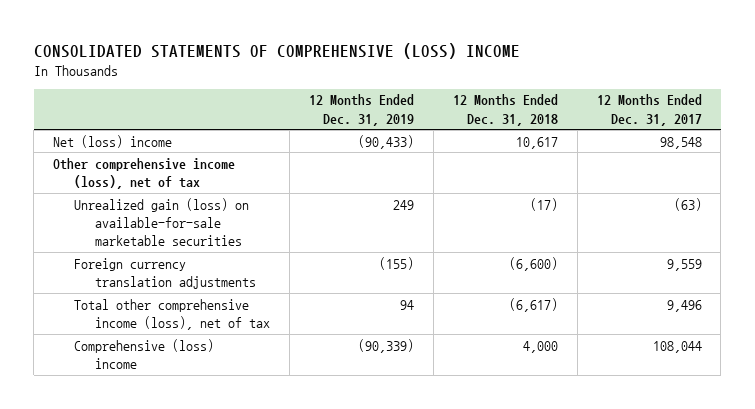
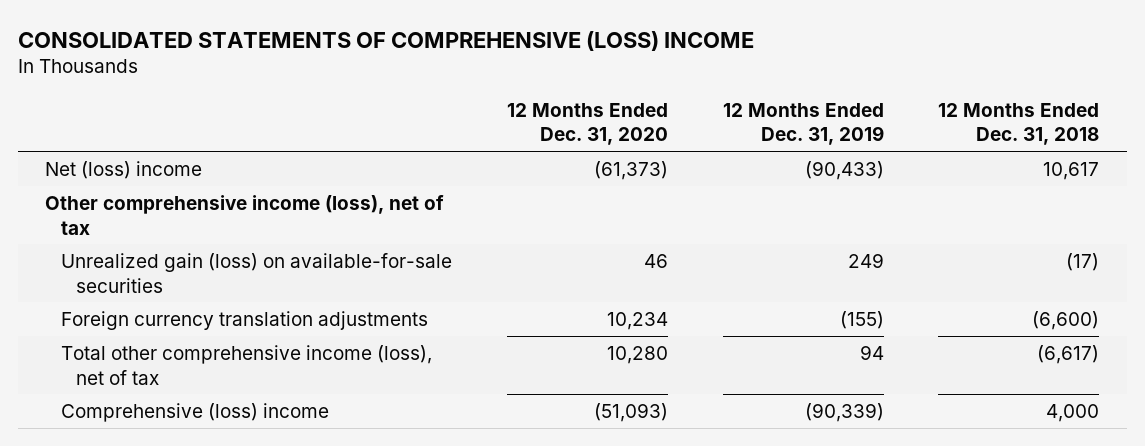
[596,94,702,126] 12 Months Ended Dec. 31, 2017 -> none
none -> [506,102,668,146] 12 Months Ended Dec. 31, 2020
[73,197,249,247] Unrealized gain (loss) on available-for-sale marketable securities -> [60,252,452,293] Unrealized gain (loss) on available-for-sale securities

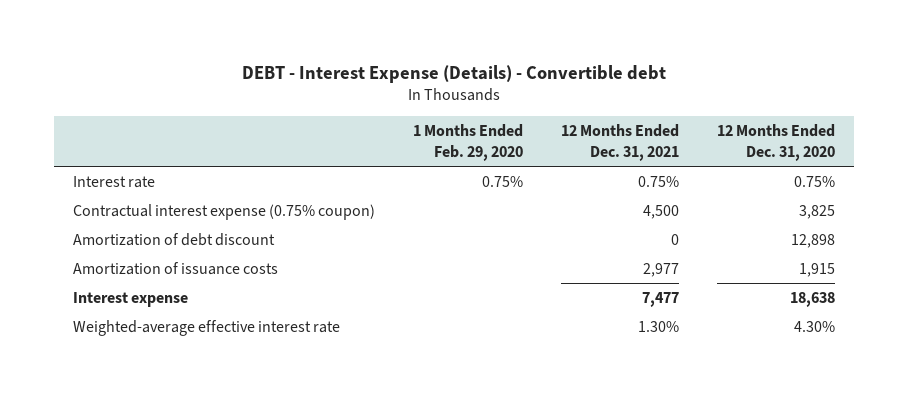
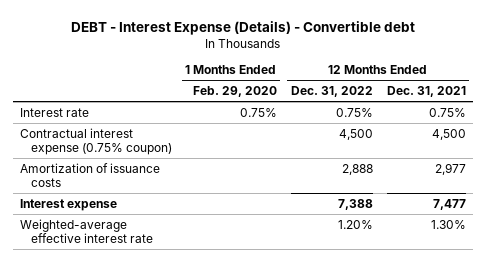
[717,124,836,162] 12 Months Ended Dec. 31, 2020 -> none
none -> [290,86,373,98] Dec. 31, 2022
[72,232,275,246] Amortization of debt discount -> none

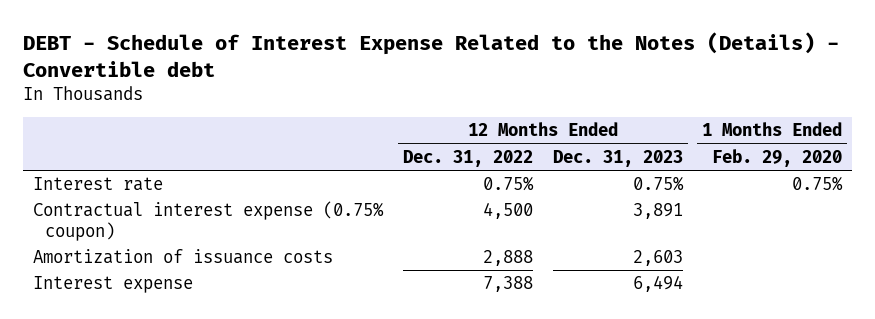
[70,20,415,35] DEBT - Interest Expense (Details) - Convertible debt -> [23,31,840,77] DEBT - Schedule of Interest Expense Related to the Notes (Details) - Convertible debt
[386,86,466,98] Dec. 31, 2021 -> none
none -> [552,149,683,167] Dec. 31, 2023
[20,218,153,244] Weighted-average effective interest rate -> none

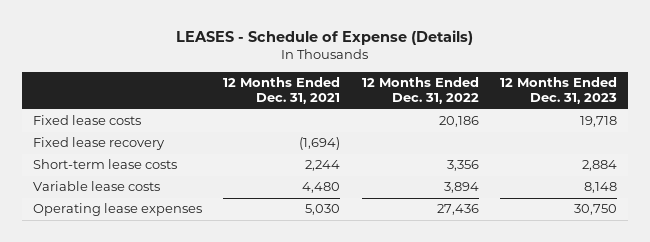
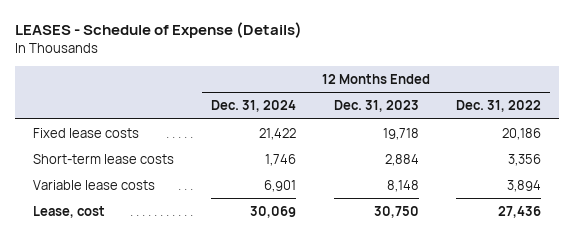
[223,77,341,105] 12 Months Ended Dec. 31, 2021 -> none
none -> [211,100,297,113] Dec. 31, 2024
[32,137,165,151] Fixed lease recovery -> none
[32,203,202,217] Operating lease expenses -> [33,205,106,218] Lease, cost

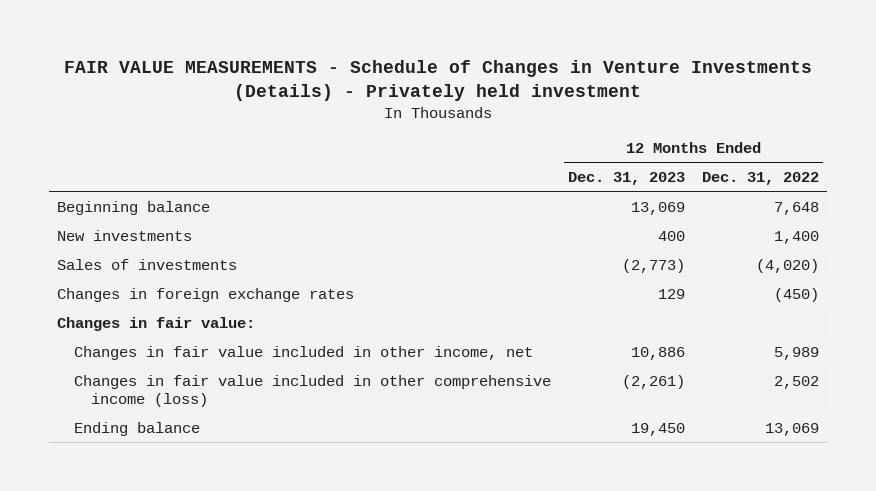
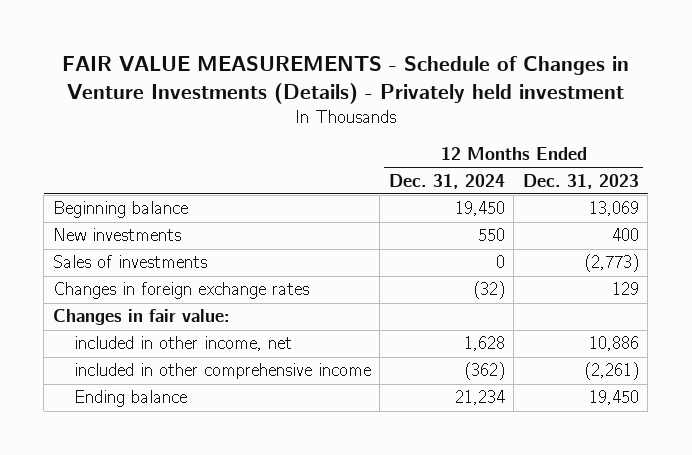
[702,172,820,186] Dec. 31, 2022 -> none
none -> [388,173,505,189] Dec. 31, 2024
[74,345,534,360] Changes in fair value included in other income, net -> [73,336,292,352] included in other income, net
[74,374,552,408] Changes in fair value included in other comprehensive income (loss) -> [73,363,371,380] included in other comprehensive income

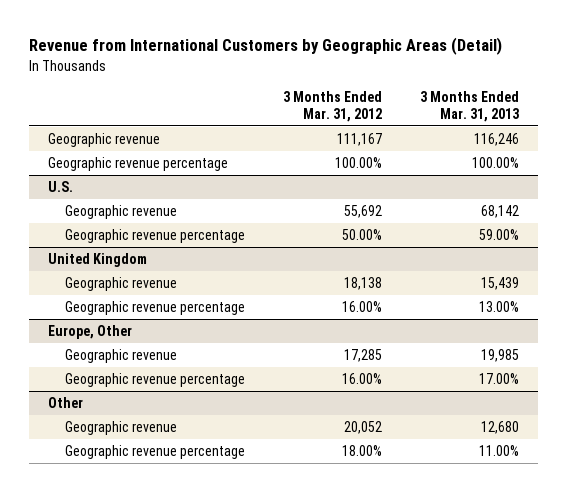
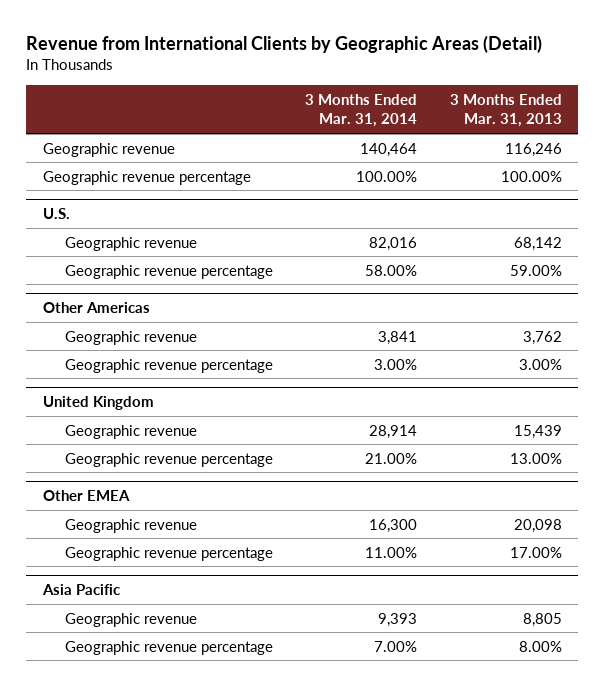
[29,37,503,56] Revenue from International Customers by Geographic Areas (Detail) -> [26,34,543,53] Revenue from International Clients by Geographic Areas (Detail)
[283,90,383,123] 3 Months Ended Mar. 31, 2012 -> none
none -> [305,93,418,128] 3 Months Ended Mar. 31, 2014
none -> [42,302,150,314] Other Americas
none -> [64,330,197,345] Geographic revenue
none -> [64,358,273,373] Geographic revenue percentage
[48,324,133,339] Europe, Other -> none
none -> [42,490,130,502] Other EMEA
[481,348,520,362] 19,985 -> [513,518,562,533] 20,098
[48,396,84,408] Other -> none
none -> [41,584,120,596] Asia Pacific
[481,420,520,434] 12,680 -> [522,612,562,627] 8,805
[479,444,520,456] 11.00% -> [518,640,562,652] 8.00%

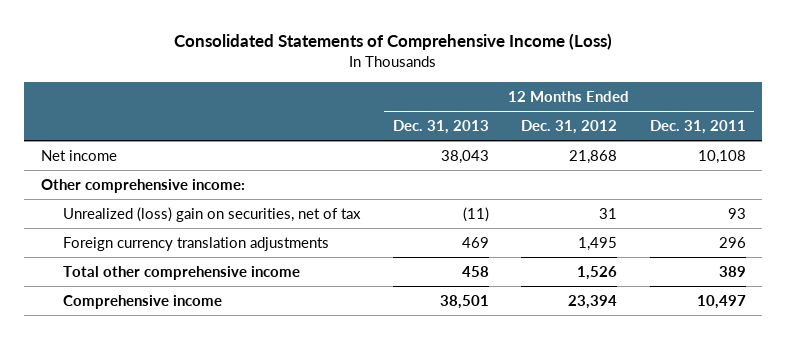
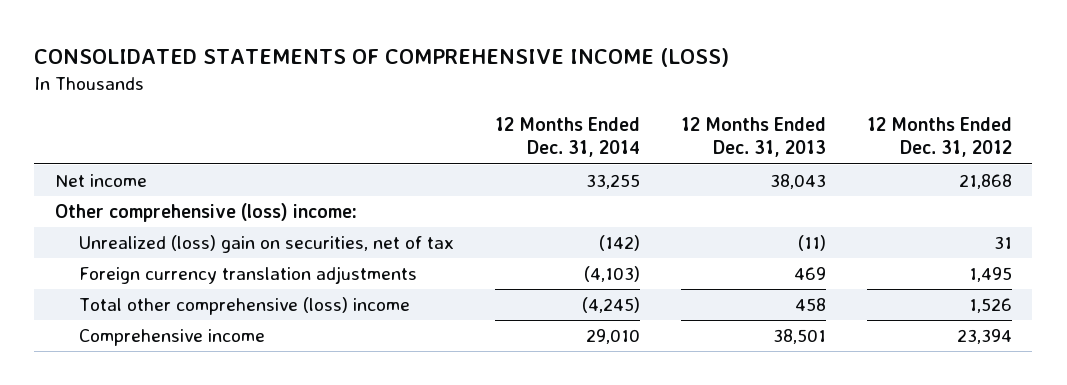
[174,33,613,51] Consolidated Statements of Comprehensive Income (Loss) -> [34,47,730,67] CONSOLIDATED STATEMENTS OF COMPREHENSIVE INCOME (LOSS)
[649,120,746,135] Dec. 31, 2011 -> none
none -> [495,116,641,158] 12 Months Ended Dec. 31, 2014
[40,178,245,193] Other comprehensive income: -> [54,203,357,223] Other comprehensive (loss) income:
[62,265,300,280] Total other comprehensive income -> [79,297,411,316] Total other comprehensive (loss) income

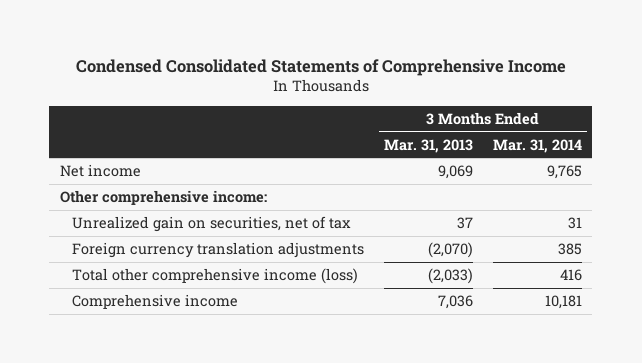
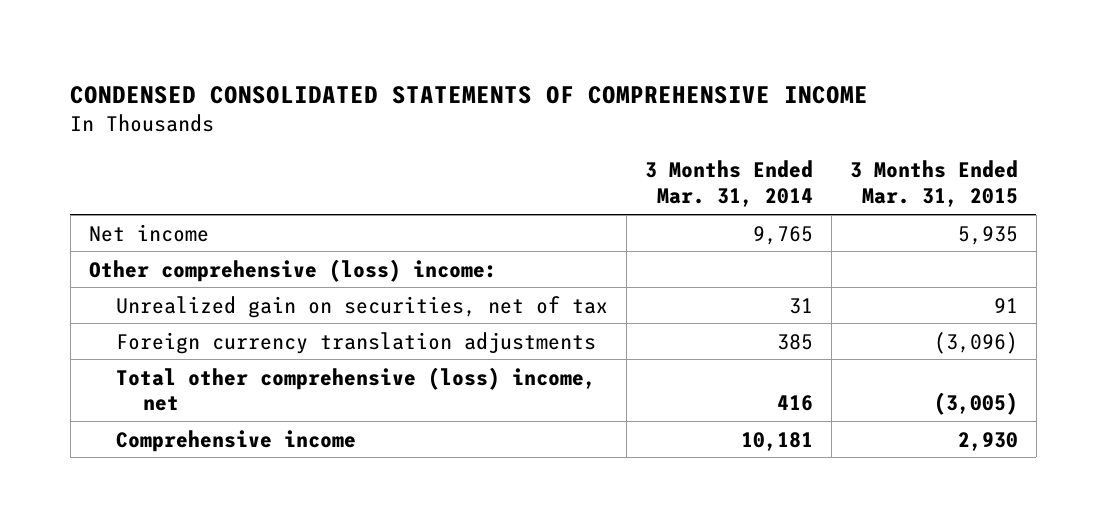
[75,58,566,76] Condensed Consolidated Statements of Comprehensive Income -> [70,85,869,104] CONDENSED CONSOLIDATED STATEMENTS OF COMPREHENSIVE INCOME
[383,138,473,153] Mar. 31, 2013 -> none
none -> [849,160,1018,208] 3 Months Ended Mar. 31, 2015
[59,190,267,206] Other comprehensive income: -> [88,258,497,282] Other comprehensive (loss) income:
[71,268,358,285] Total other comprehensive income (loss) -> [115,366,596,412] Total other comprehensive (loss) income, net

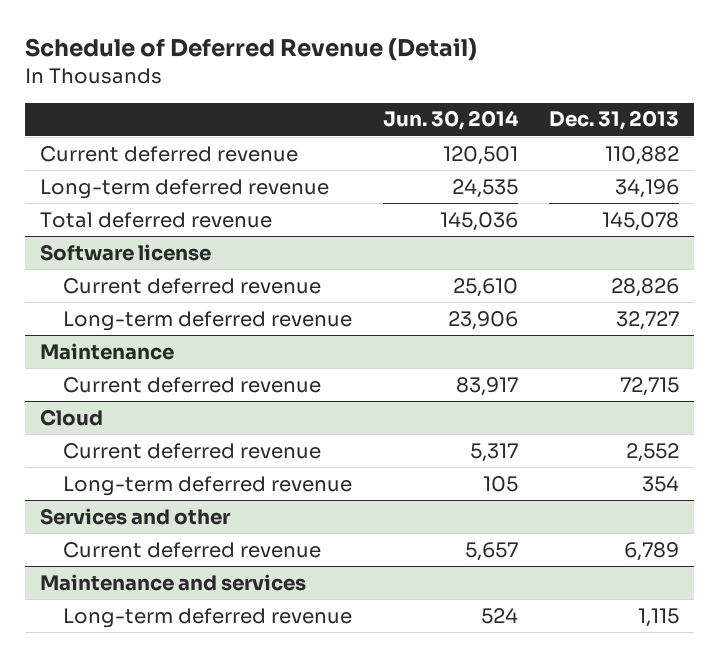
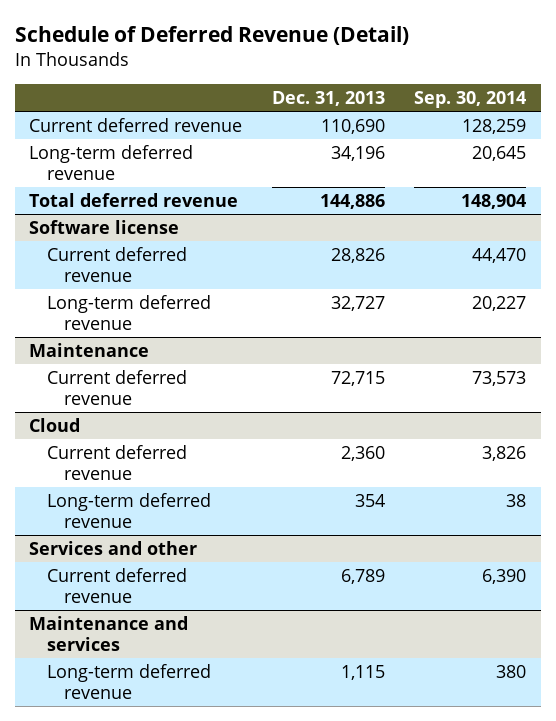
[382,110,519,131] Jun. 30, 2014 -> none
none -> [414,90,527,108] Sep. 30, 2014
[604,145,679,165] 110,882 -> [320,118,385,134] 110,690
[601,211,679,231] 145,078 -> [319,193,385,209] 144,886
[625,442,679,462] 2,552 -> [340,445,385,461] 2,360

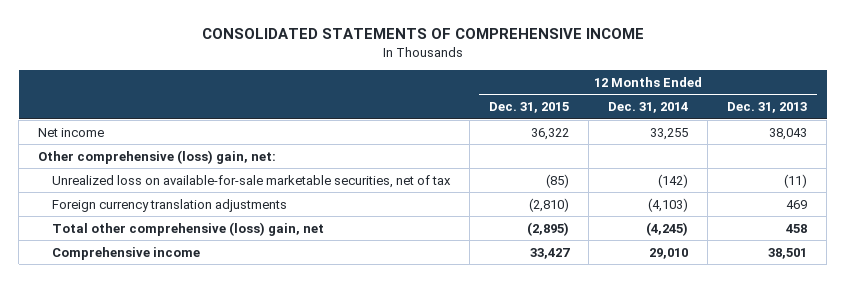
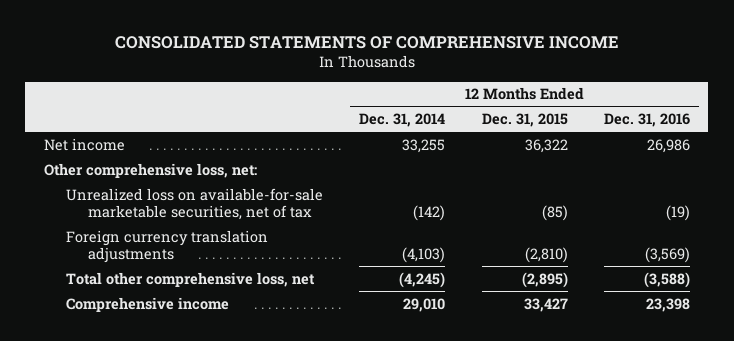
[727,102,808,114] Dec. 31, 2013 -> none
none -> [604,113,691,128] Dec. 31, 2016
[38,149,277,164] Other comprehensive (loss) gain, net: -> [43,162,257,178] Other comprehensive loss, net:
[51,221,324,236] Total other comprehensive (loss) gain, net -> [65,271,315,287] Total other comprehensive loss, net

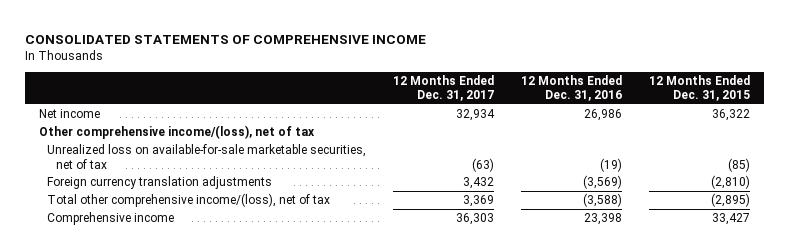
[359,113,446,128] Dec. 31, 2014 -> none
none -> [393,74,495,102] 12 Months Ended Dec. 31, 2017
[43,162,257,178] Other comprehensive loss, net: -> [38,125,315,140] Other comprehensive income/(loss), net of tax
[65,271,315,287] Total other comprehensive loss, net -> [47,193,331,208] Total other comprehensive income/(loss), net of tax

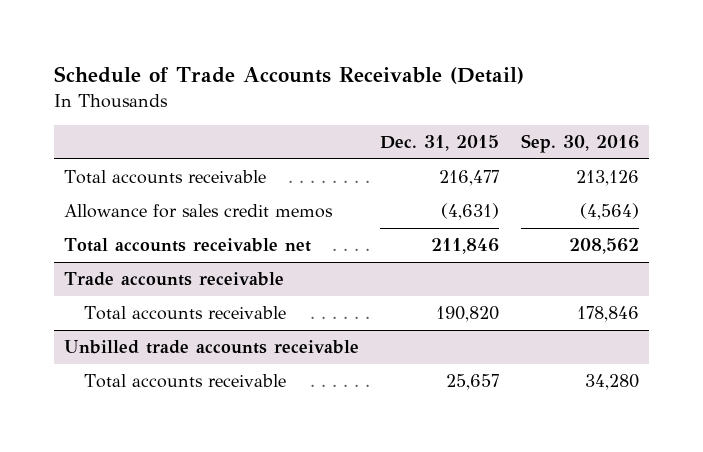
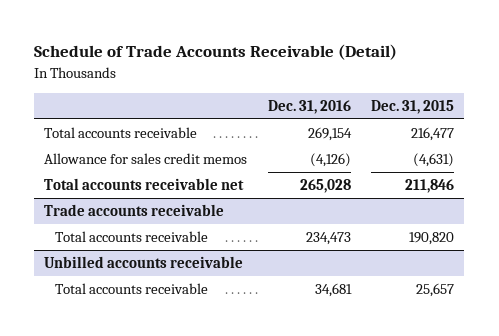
[520,134,639,154] Sep. 30, 2016 -> none
none -> [267,99,351,114] Dec. 31, 2016
[64,340,360,355] Unbilled trade accounts receivable -> [44,255,244,268] Unbilled accounts receivable

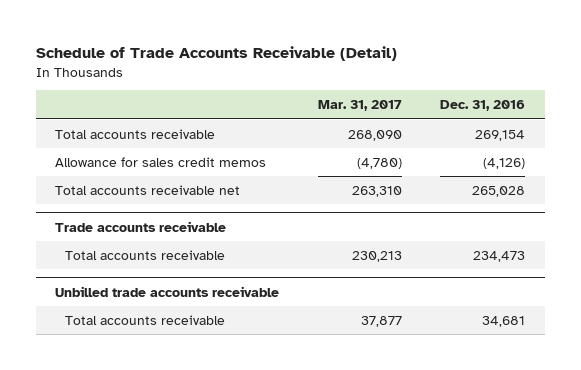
[371,99,455,114] Dec. 31, 2015 -> none
none -> [317,100,402,112] Mar. 31, 2017
[44,255,244,268] Unbilled accounts receivable -> [55,285,280,297] Unbilled trade accounts receivable

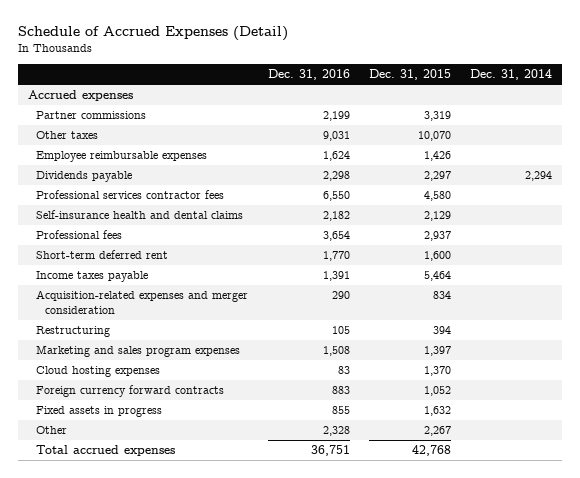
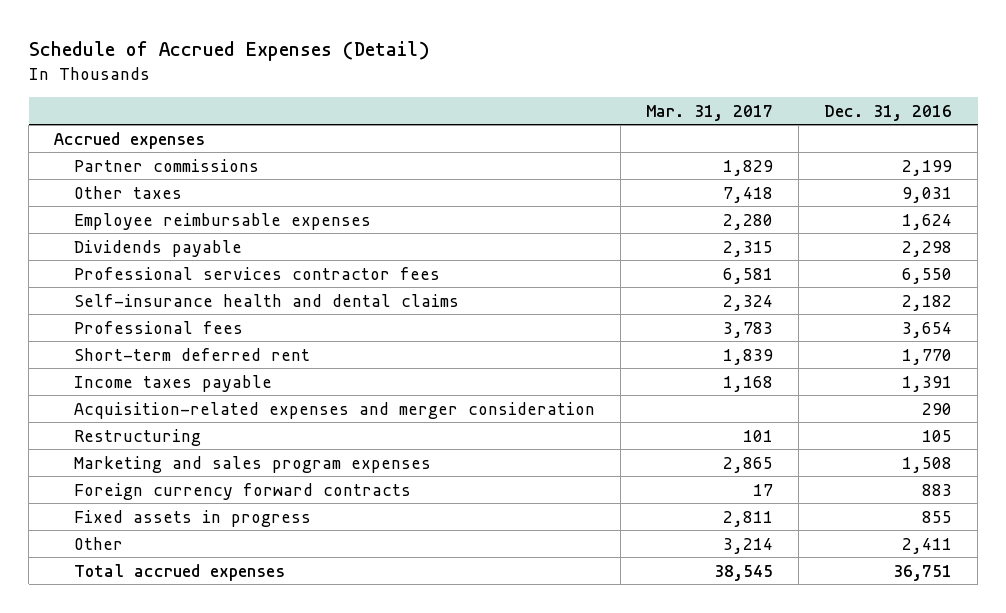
[369,68,452,80] Dec. 31, 2015 -> none
[470,68,553,80] Dec. 31, 2014 -> none
none -> [646,104,774,121] Mar. 31, 2017
[36,366,161,378] Cloud hosting expenses -> none
[322,426,350,437] 2,328 -> [902,537,953,554] 2,411

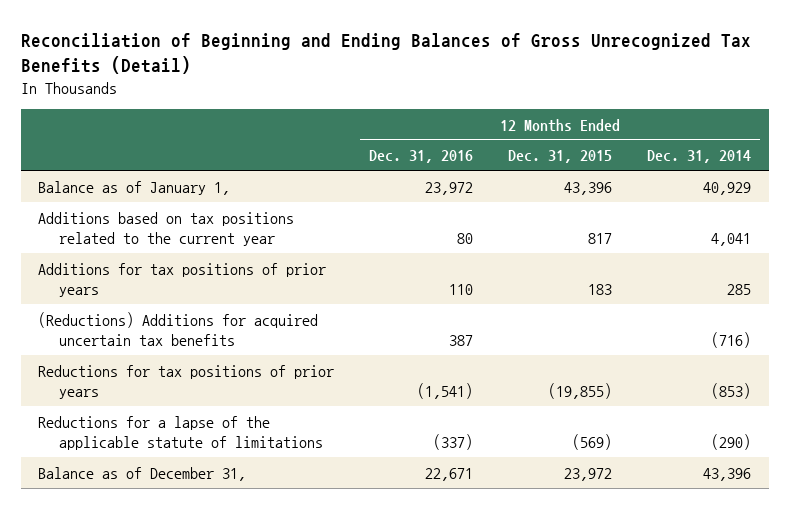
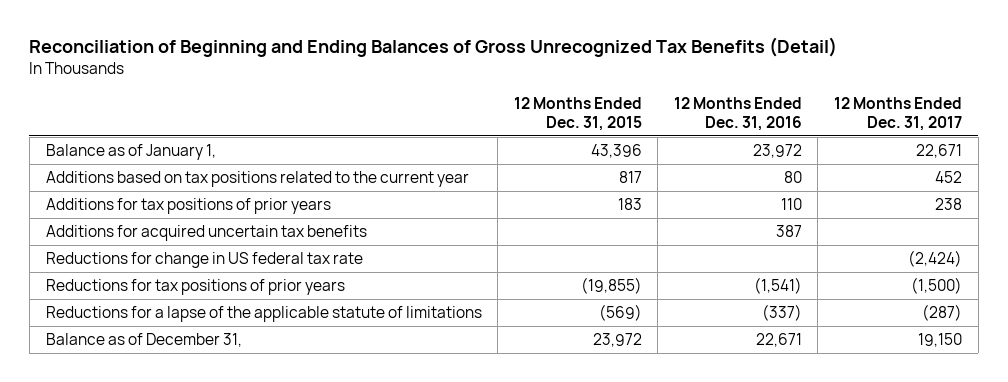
[647,150,752,164] Dec. 31, 2014 -> none
none -> [834,96,963,132] 12 Months Ended Dec. 31, 2017
[38,311,319,346] (Reductions) Additions for acquired uncertain tax benefits -> [45,224,367,241] Additions for acquired uncertain tax benefits
none -> [45,251,363,268] Reductions for change in US federal tax rate

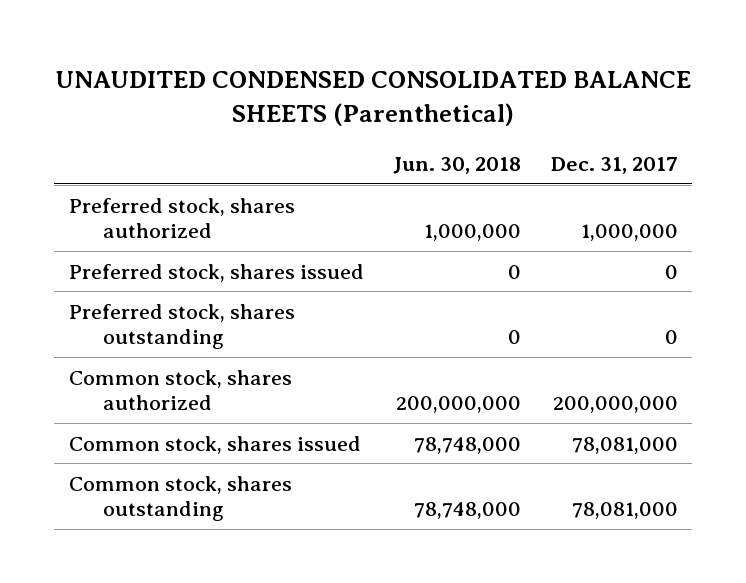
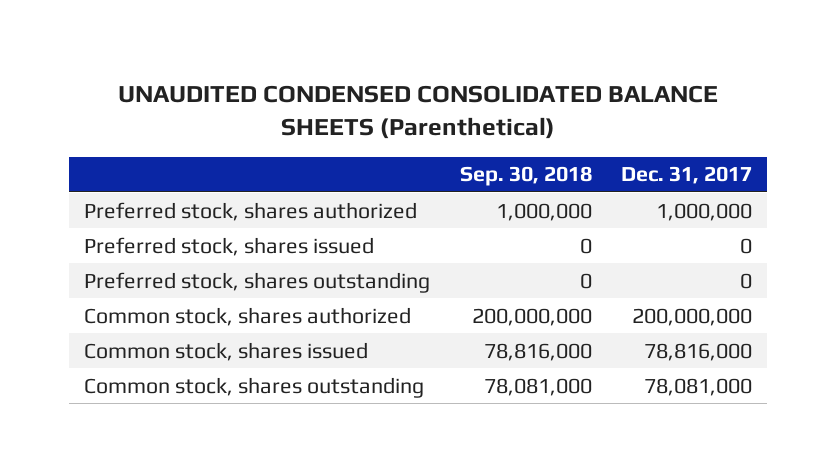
[393,156,522,174] Jun. 30, 2018 -> none
none -> [459,166,592,187] Sep. 30, 2018
[571,436,678,454] 78,081,000 -> [644,342,753,361] 78,816,000

